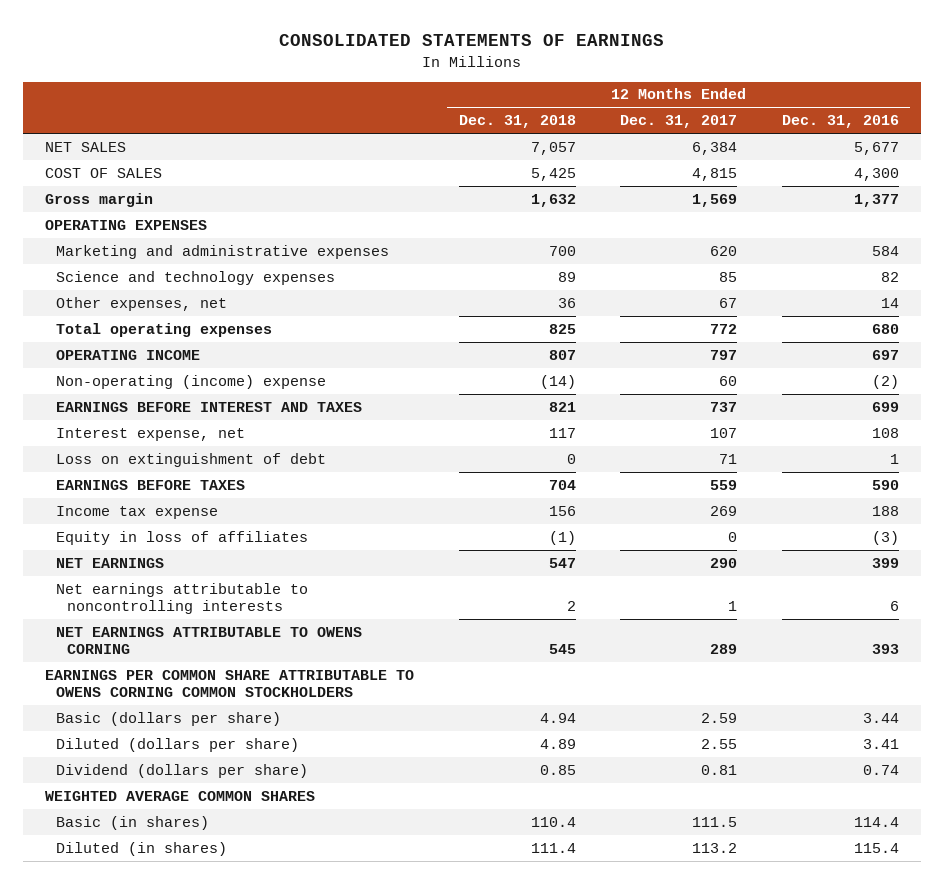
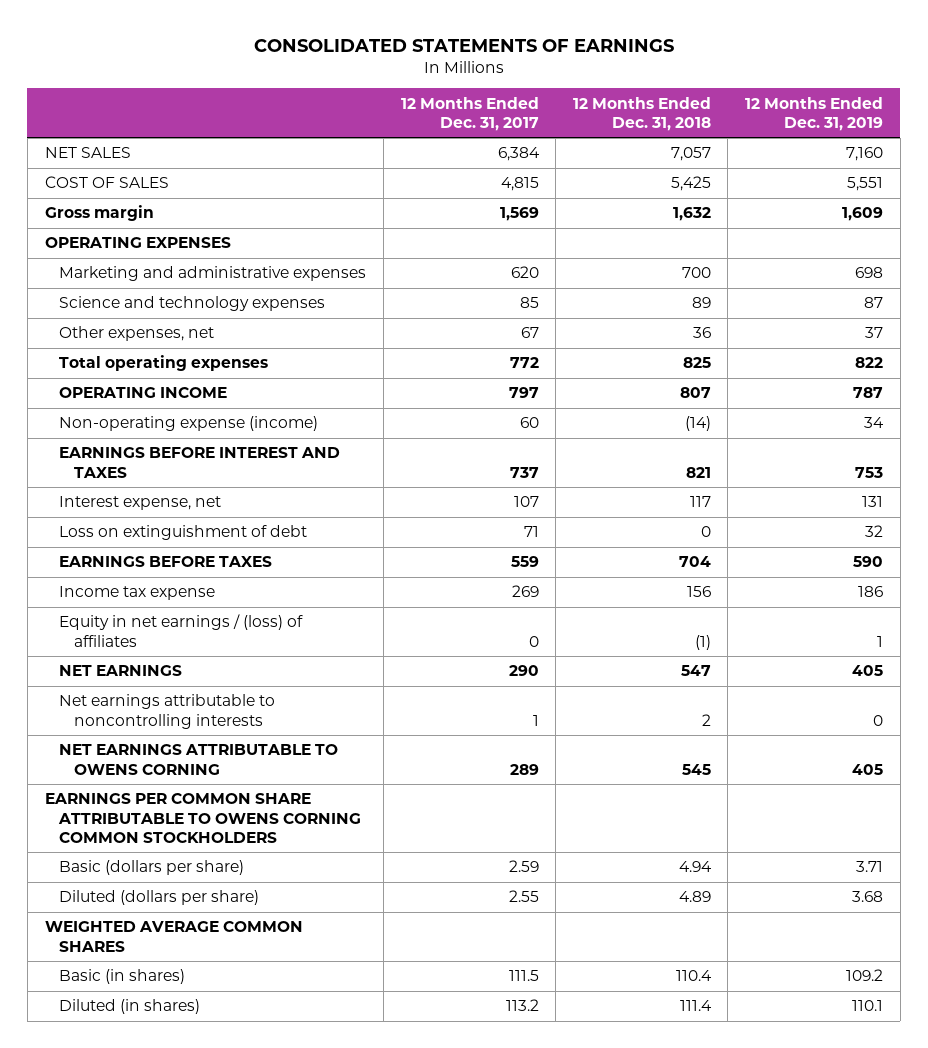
[781,115,899,129] Dec. 31, 2016 -> none
none -> [745,96,884,131] 12 Months Ended Dec. 31, 2019
[55,374,326,389] Non-operating (income) expense -> [59,416,319,432] Non-operating expense (income)
[55,530,308,545] Equity in loss of affiliates -> [59,614,304,647] Equity in net earnings / (loss) of affiliates
[55,763,308,778] Dividend (dollars per share) -> none

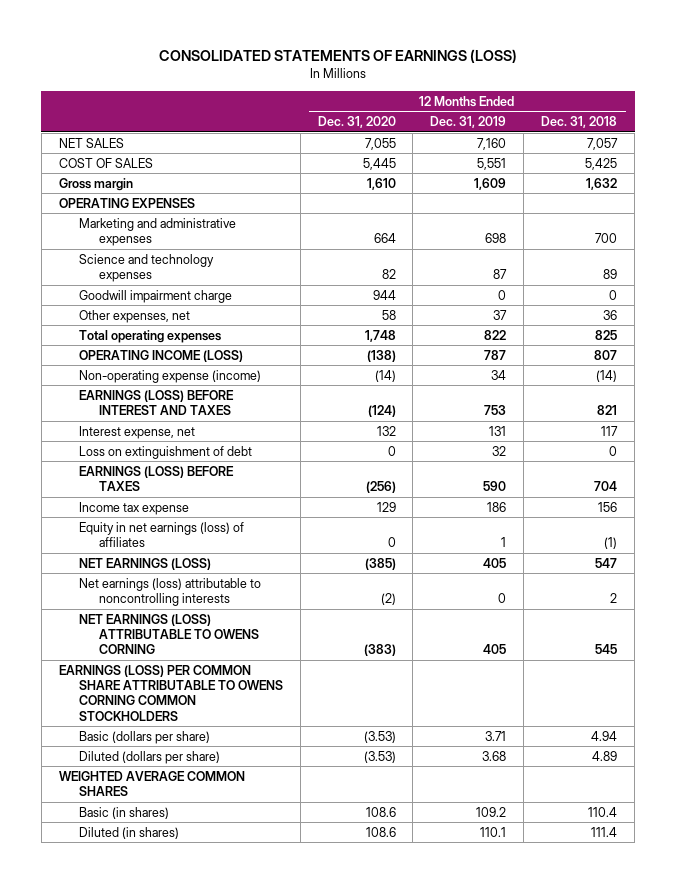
[253,38,674,52] CONSOLIDATED STATEMENTS OF EARNINGS -> [158,48,517,63] CONSOLIDATED STATEMENTS OF EARNINGS (LOSS)
[400,96,539,131] 12 Months Ended Dec. 31, 2017 -> none
none -> [317,116,396,129] Dec. 31, 2020
none -> [78,289,232,303] Goodwill impairment charge
[59,387,228,399] OPERATING INCOME -> [78,349,243,362] OPERATING INCOME (LOSS)
[59,447,341,478] EARNINGS BEFORE INTEREST AND TAXES -> [78,389,234,416] EARNINGS (LOSS) BEFORE INTEREST AND TAXES
[59,556,273,568] EARNINGS BEFORE TAXES -> [78,465,234,492] EARNINGS (LOSS) BEFORE TAXES
[59,614,304,647] Equity in net earnings / (loss) of affiliates -> [78,521,244,548] Equity in net earnings (loss) of affiliates
[59,665,183,677] NET EARNINGS -> [78,557,211,570] NET EARNINGS (LOSS)
[59,694,276,729] Net earnings attributable to noncontrolling interests -> [78,577,261,607] Net earnings (loss) attributable to noncontrolling interests
[59,744,339,775] NET EARNINGS ATTRIBUTABLE TO OWENS CORNING -> [78,613,259,655] NET EARNINGS (LOSS) ATTRIBUTABLE TO OWENS CORNING
[44,793,362,843] EARNINGS PER COMMON SHARE ATTRIBUTABLE TO OWENS CORNING COMMON STOCKHOLDERS -> [58,664,283,721] EARNINGS (LOSS) PER COMMON SHARE ATTRIBUTABLE TO OWENS CORNING COMMON STOCKHOLDERS

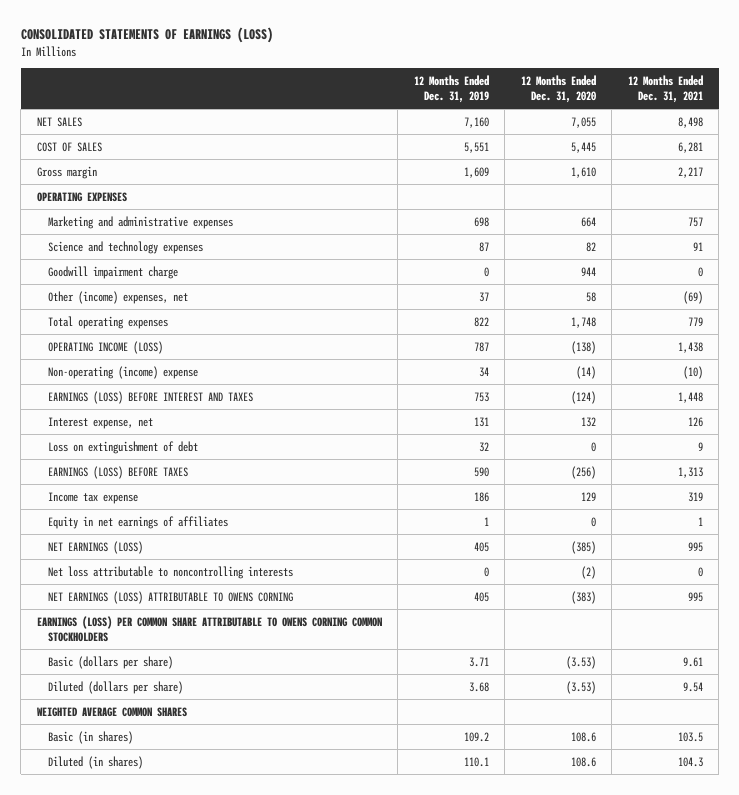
[541,116,618,129] Dec. 31, 2018 -> none
none -> [627,74,703,104] 12 Months Ended Dec. 31, 2021
[78,309,190,323] Other expenses, net -> [47,290,188,304] Other (income) expenses, net
[78,369,261,383] Non-operating expense (income) -> [47,365,198,379] Non-operating (income) expense
[78,521,244,548] Equity in net earnings (loss) of affiliates -> [47,515,228,529] Equity in net earnings of affiliates
[78,577,261,607] Net earnings (loss) attributable to noncontrolling interests -> [47,565,293,579] Net loss attributable to noncontrolling interests

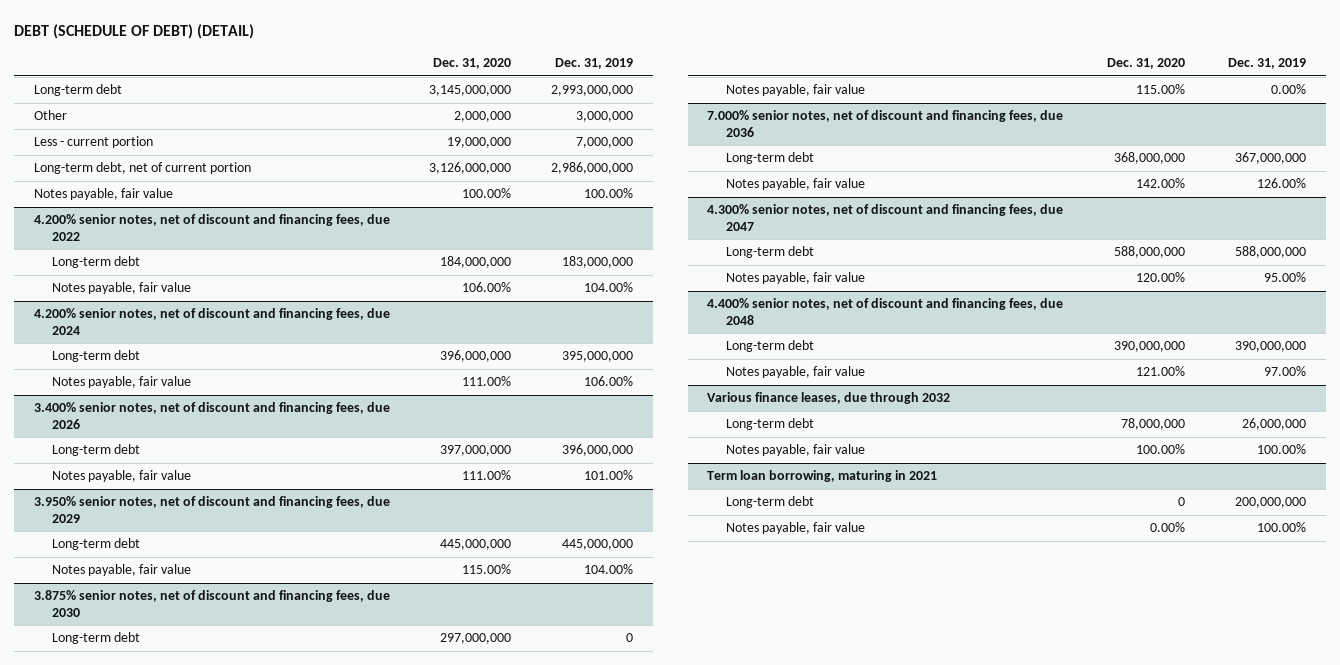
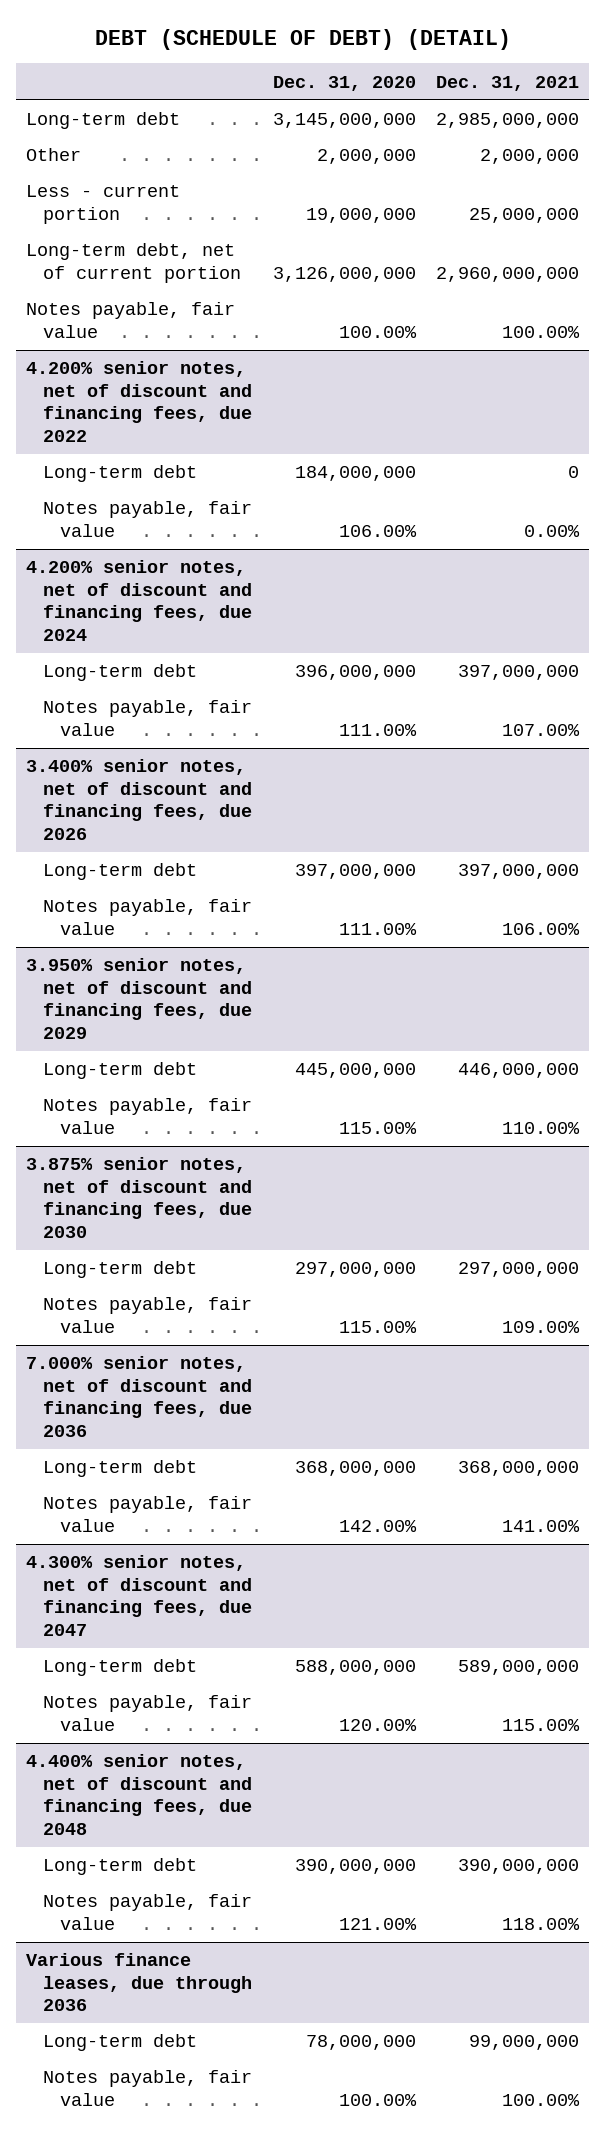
[554,58,633,70] Dec. 31, 2019 -> none
none -> [436,75,580,91] Dec. 31, 2021
[707,392,951,405] Various finance leases, due through 2032 -> [26,1953,253,2012] Various finance leases, due through 2036
[707,470,938,483] Term loan borrowing, maturing in 2021 -> none
[725,496,814,509] Long-term debt -> none
[725,522,865,535] Notes payable, fair value -> none

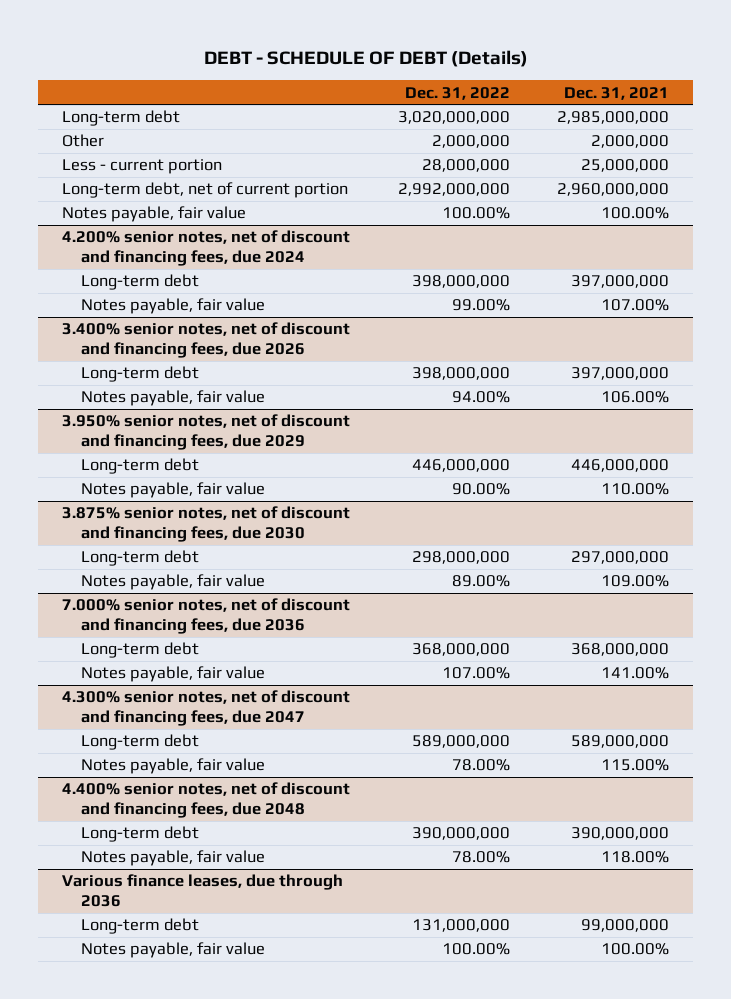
[94,28,511,50] DEBT (SCHEDULE OF DEBT) (DETAIL) -> [203,49,528,67] DEBT - SCHEDULE OF DEBT (Details)
[272,75,416,91] Dec. 31, 2020 -> none
none -> [404,86,510,100] Dec. 31, 2022
[26,361,253,442] 4.200% senior notes, net of discount and financing fees, due 2022 -> none
[43,465,198,483] Long-term debt -> none
[43,501,253,537] Notes payable, fair value -> none

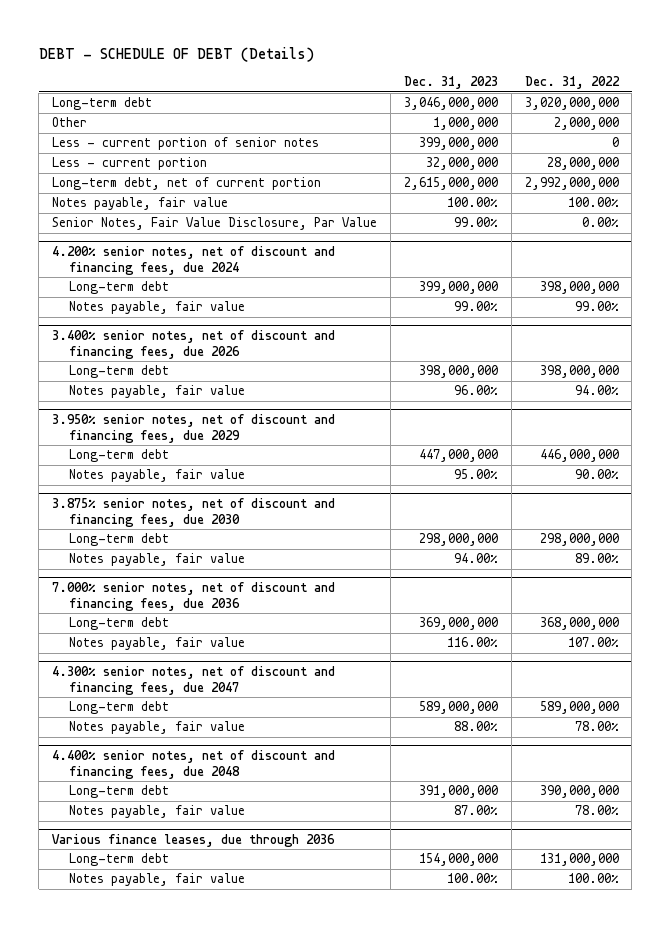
[564,86,670,100] Dec. 31, 2021 -> none
none -> [403,75,498,89] Dec. 31, 2023
none -> [52,137,320,151] Less - current portion of senior notes
none -> [52,217,378,231] Senior Notes, Fair Value Disclosure, Par Value

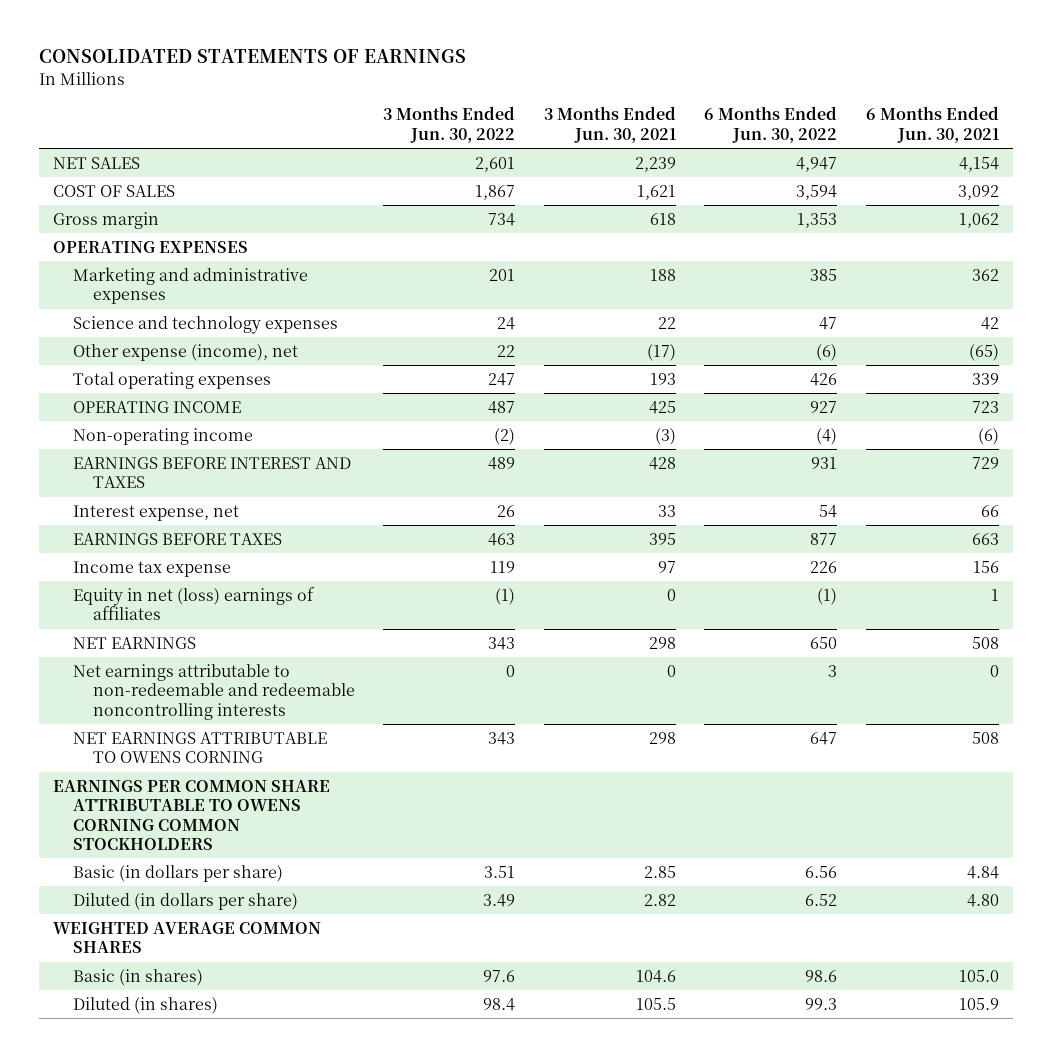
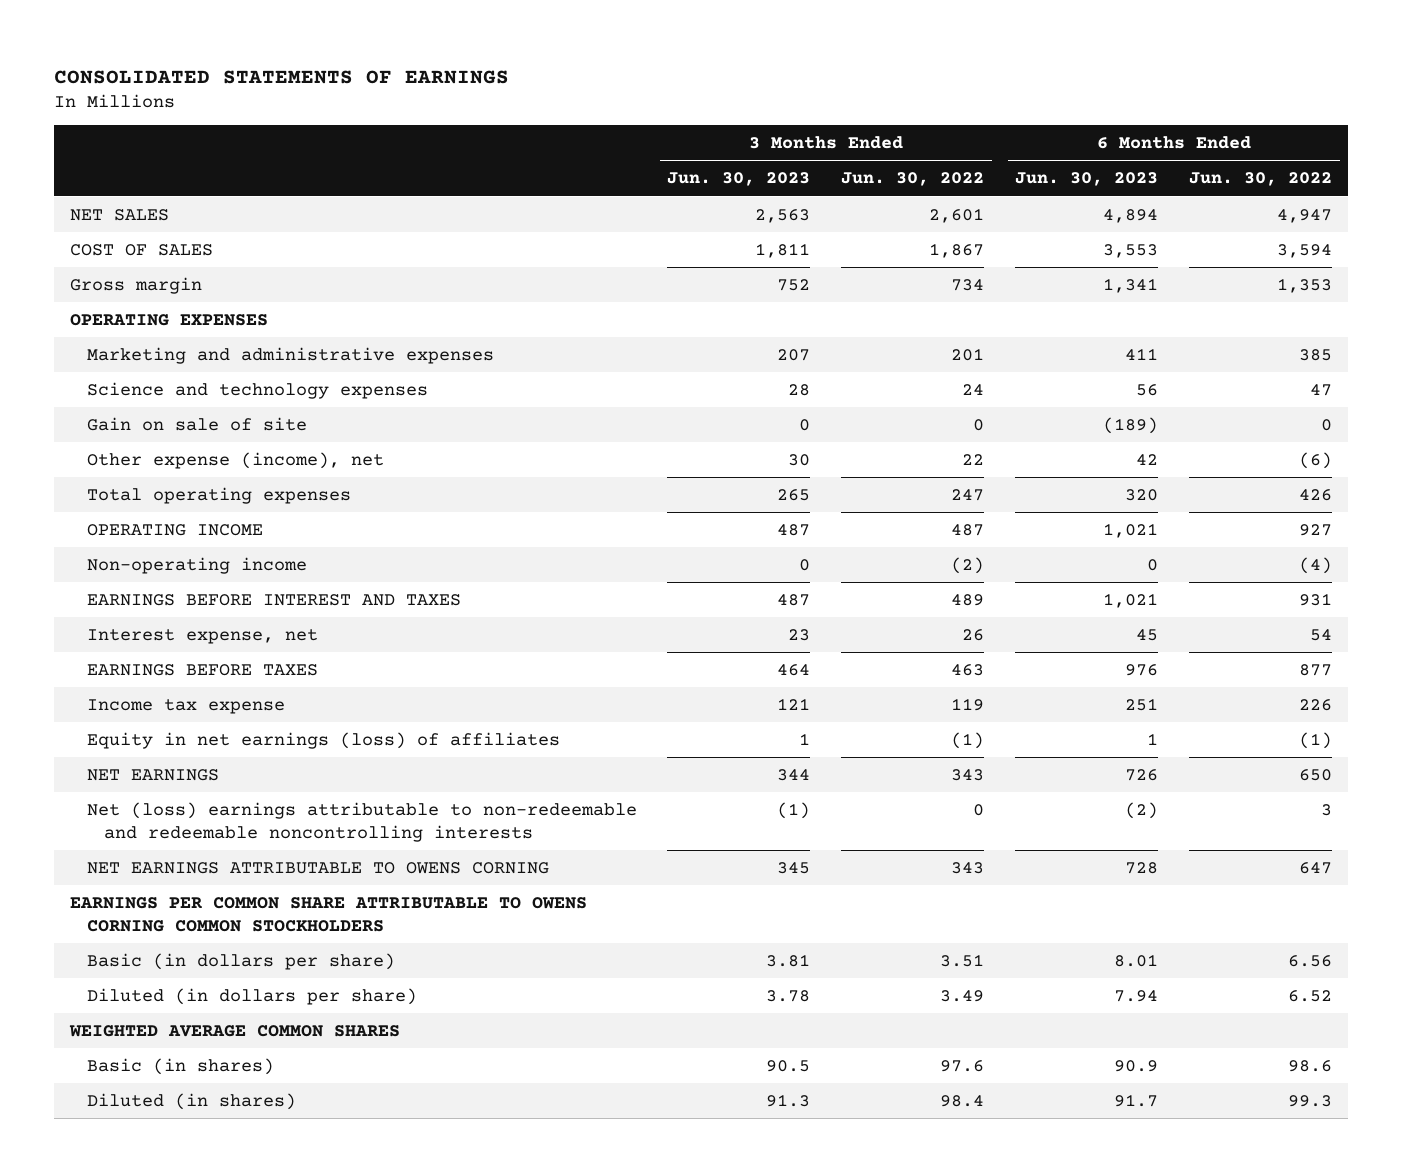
[543,106,676,143] 3 Months Ended Jun. 30, 2021 -> none
[865,106,999,143] 6 Months Ended Jun. 30, 2021 -> none
none -> [667,172,811,187] Jun. 30, 2023
none -> [1015,172,1159,187] Jun. 30, 2023
none -> [86,416,307,431] Gain on sale of site
[72,586,315,621] Equity in net (loss) earnings of affiliates -> [86,731,560,749] Equity in net earnings (loss) of affiliates
[72,663,355,720] Net earnings attributable to non-redeemable and redeemable noncontrolling interests -> [86,801,637,842] Net (loss) earnings attributable to non-redeemable and redeemable noncontrolling interests

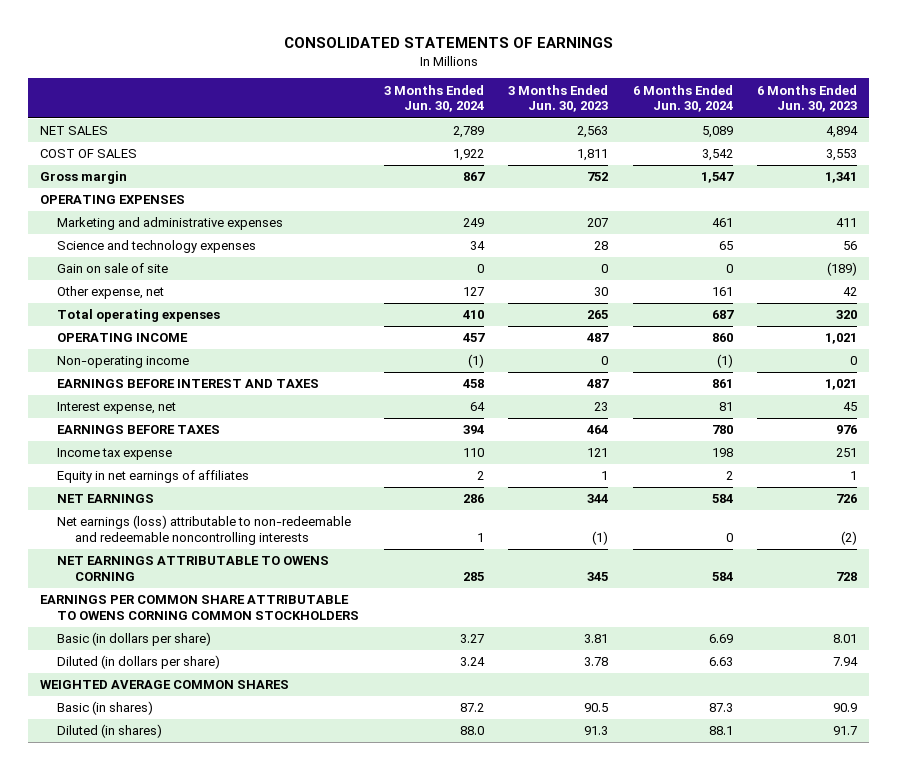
[841,172,985,187] Jun. 30, 2022 -> none
[1189,172,1333,187] Jun. 30, 2022 -> none
none -> [383,84,484,113] 3 Months Ended Jun. 30, 2024
none -> [632,84,733,113] 6 Months Ended Jun. 30, 2024
[86,451,384,469] Other expense (income), net -> [57,286,165,300] Other expense, net
[86,731,560,749] Equity in net earnings (loss) of affiliates -> [57,470,250,484] Equity in net earnings of affiliates
[86,801,637,842] Net (loss) earnings attributable to non-redeemable and redeemable noncontrolling interests -> [57,515,352,546] Net earnings (loss) attributable to non-redeemable and redeemable noncontrolling interests

